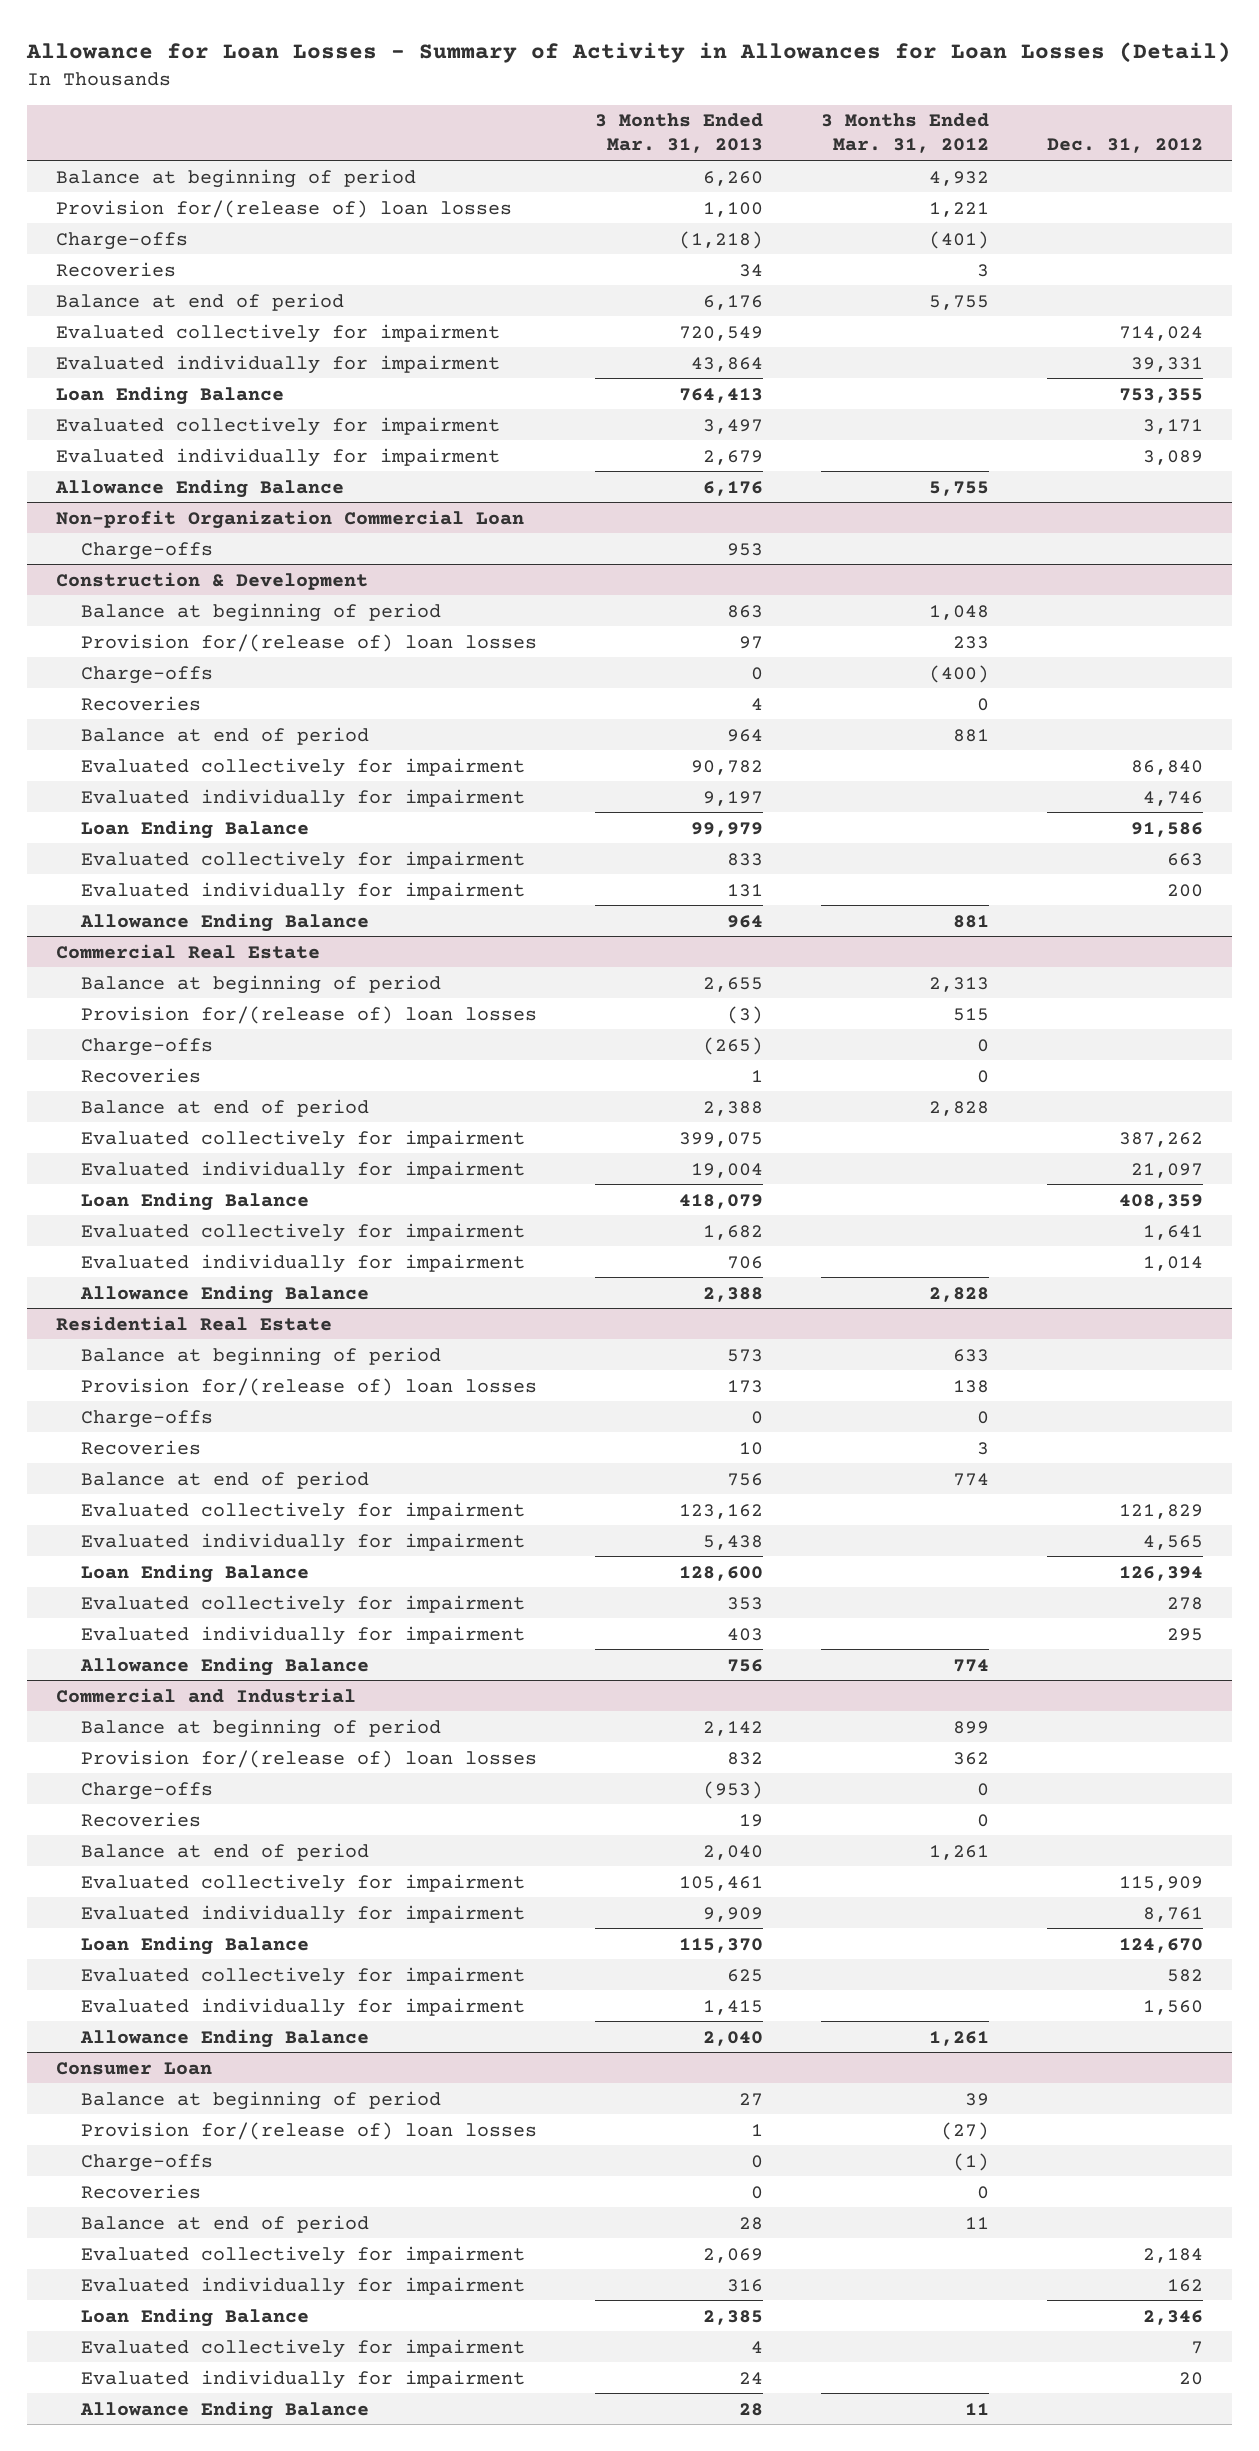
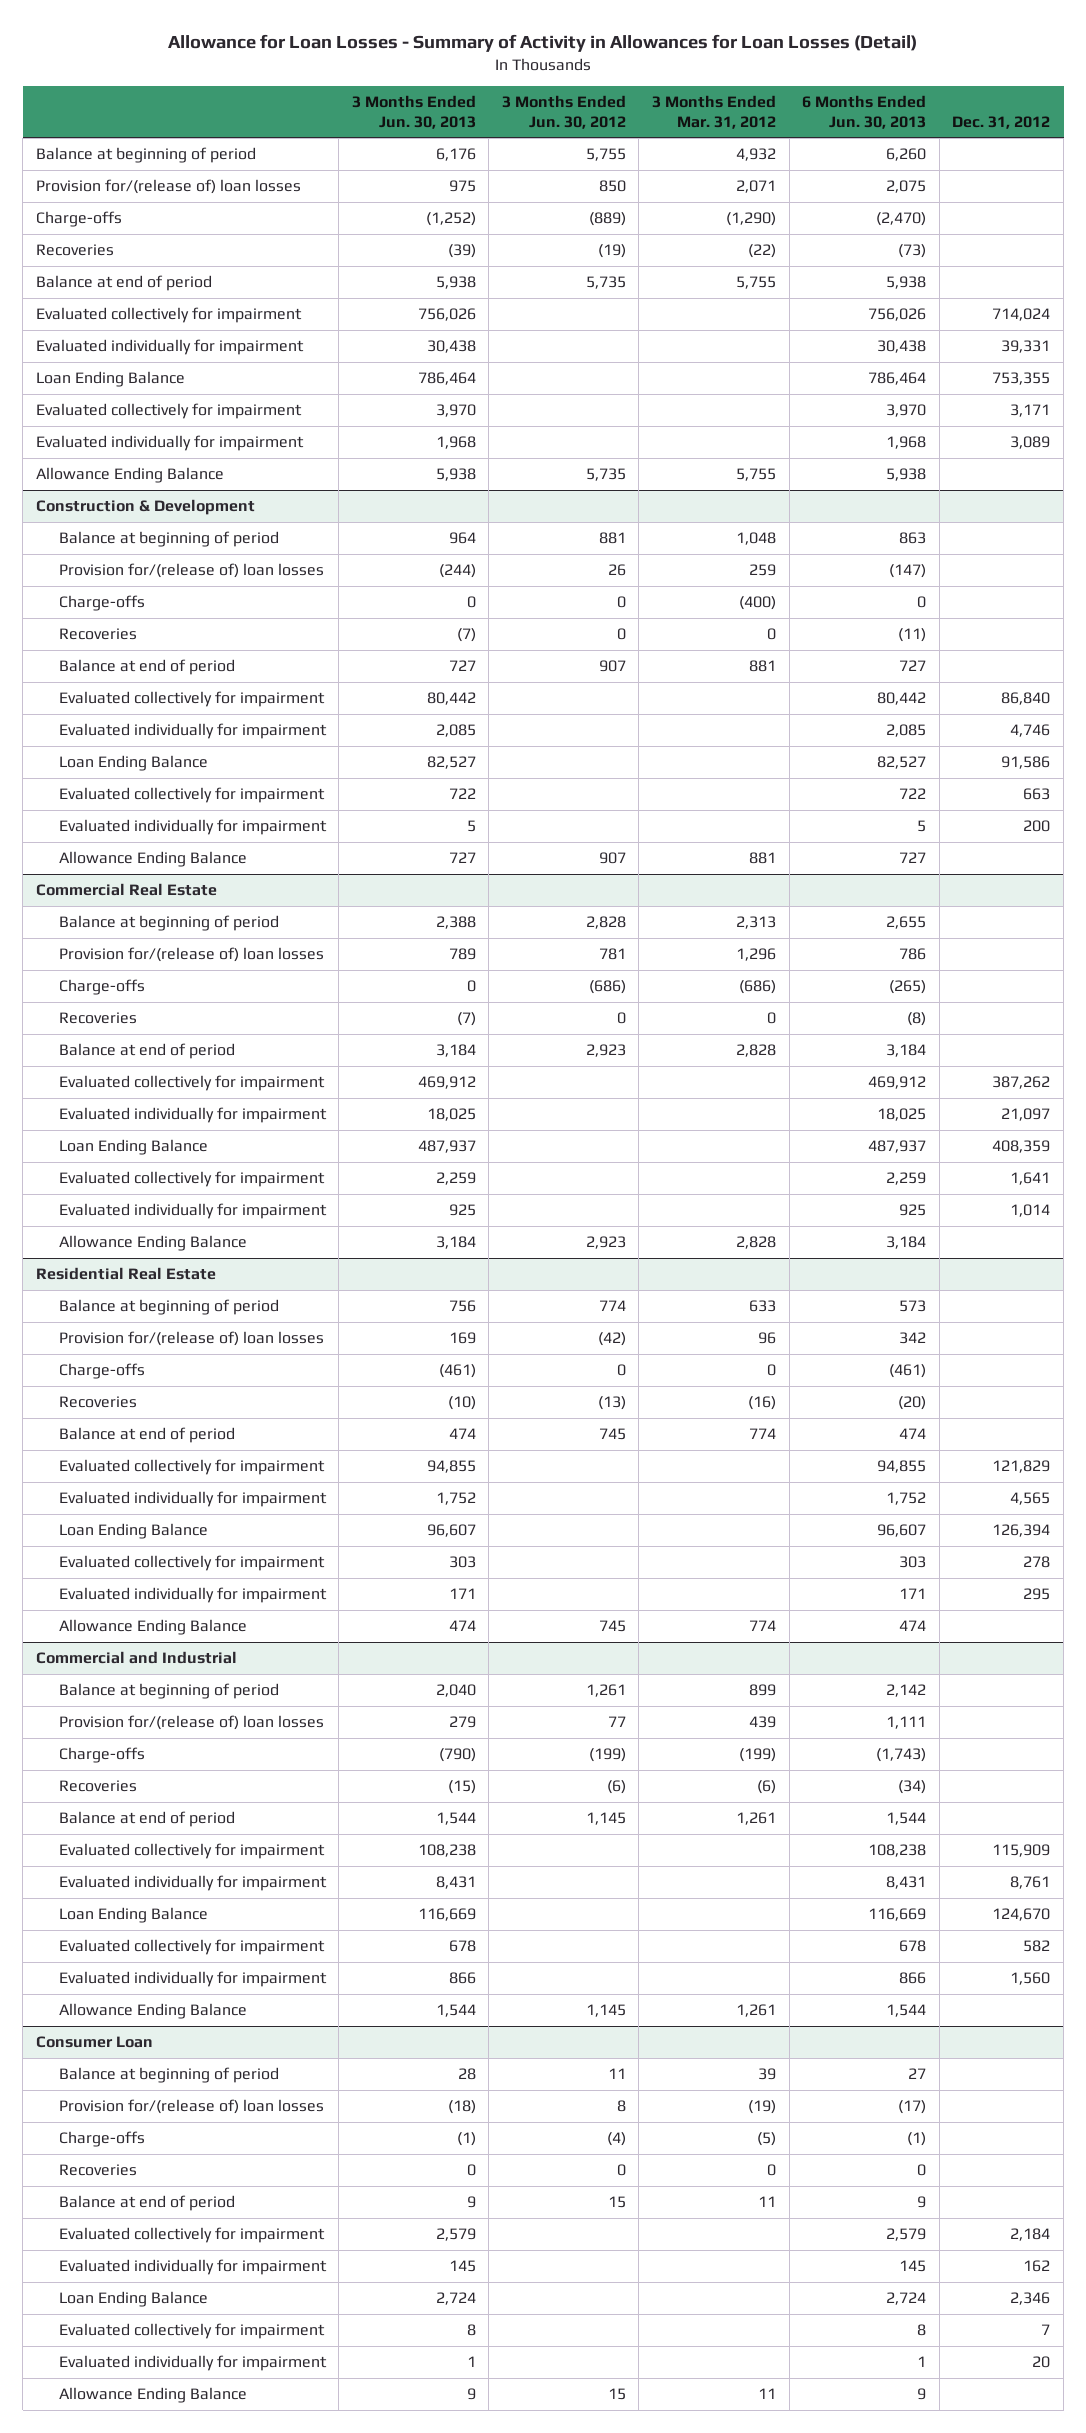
[594,113,763,154] 3 Months Ended Mar. 31, 2013 -> none
none -> [351,95,476,129] 3 Months Ended Jun. 30, 2013
none -> [501,95,626,129] 3 Months Ended Jun. 30, 2012
none -> [802,95,927,129] 6 Months Ended Jun. 30, 2013
[928,201,989,217] 1,221 -> [736,180,777,194] 2,071
[928,230,989,249] (401) -> [726,212,777,227] (1,290)
[976,263,989,277] 3 -> [748,244,777,259] (22)
[55,509,524,529] Non-profit Organization Commercial Loan -> none
[80,541,213,560] Charge-offs -> none
[952,635,989,649] 233 -> [749,564,777,577] 259
[952,1007,989,1021] 515 -> [736,948,777,962] 1,296
[976,1038,989,1052] 0 -> [739,980,777,995] (686)
[952,1379,989,1393] 138 -> [758,1332,777,1345] 96
[976,1441,989,1455] 3 -> [748,1396,777,1411] (16)
[952,1751,989,1765] 362 -> [749,1716,777,1729] 439
[976,1782,989,1796] 0 -> [739,1748,777,1763] (199)
[976,1813,989,1827] 0 -> [757,1780,777,1795] (6)
[940,2121,989,2140] (27) -> [748,2100,777,2115] (19)
[952,2152,989,2171] (1) -> [757,2132,777,2147] (5)

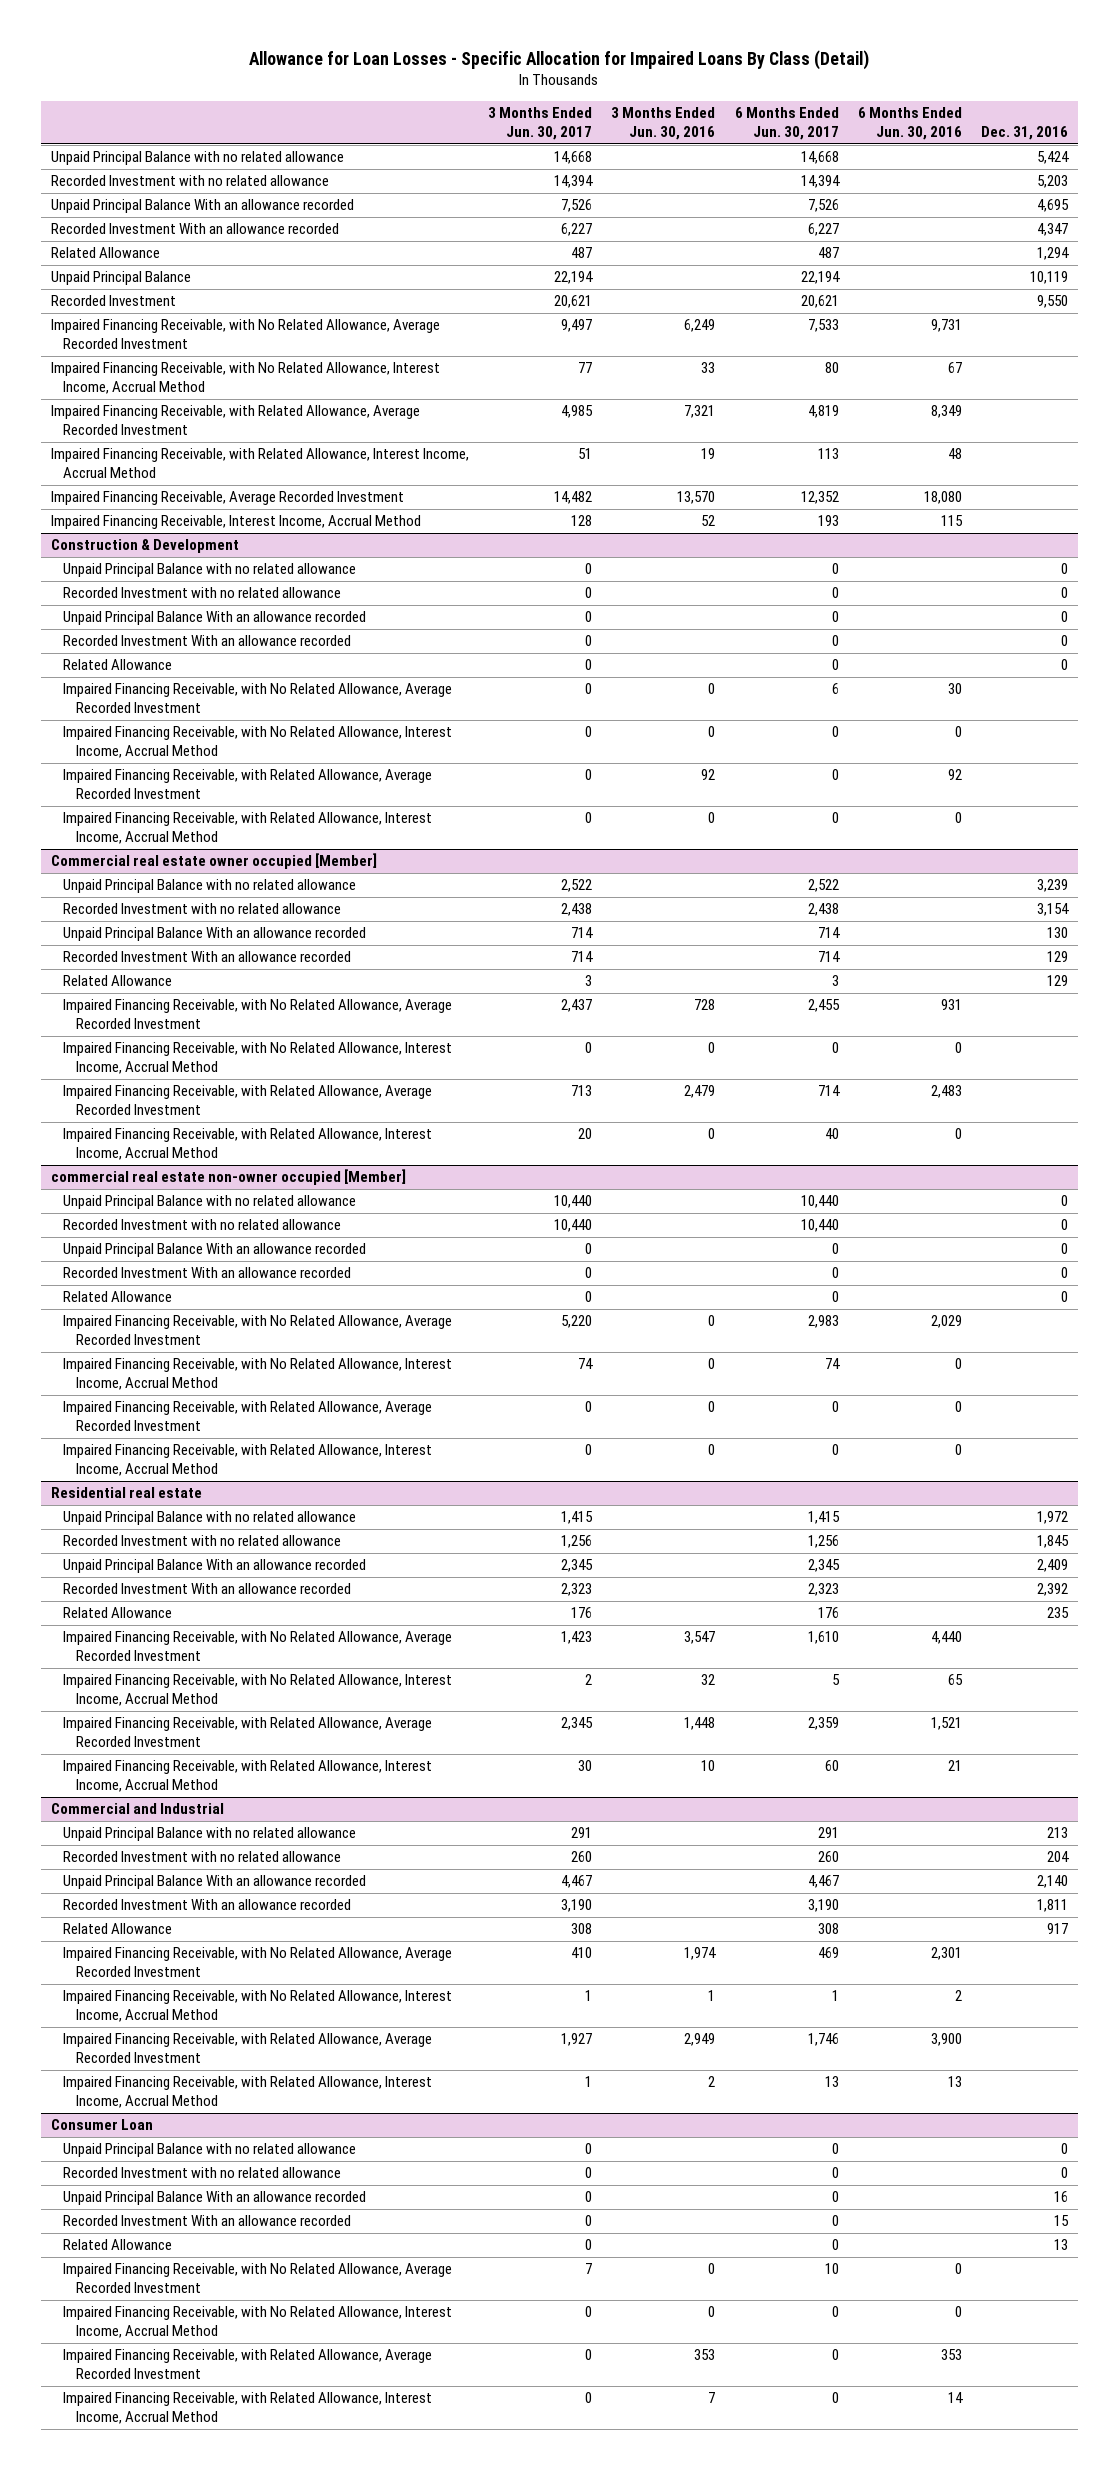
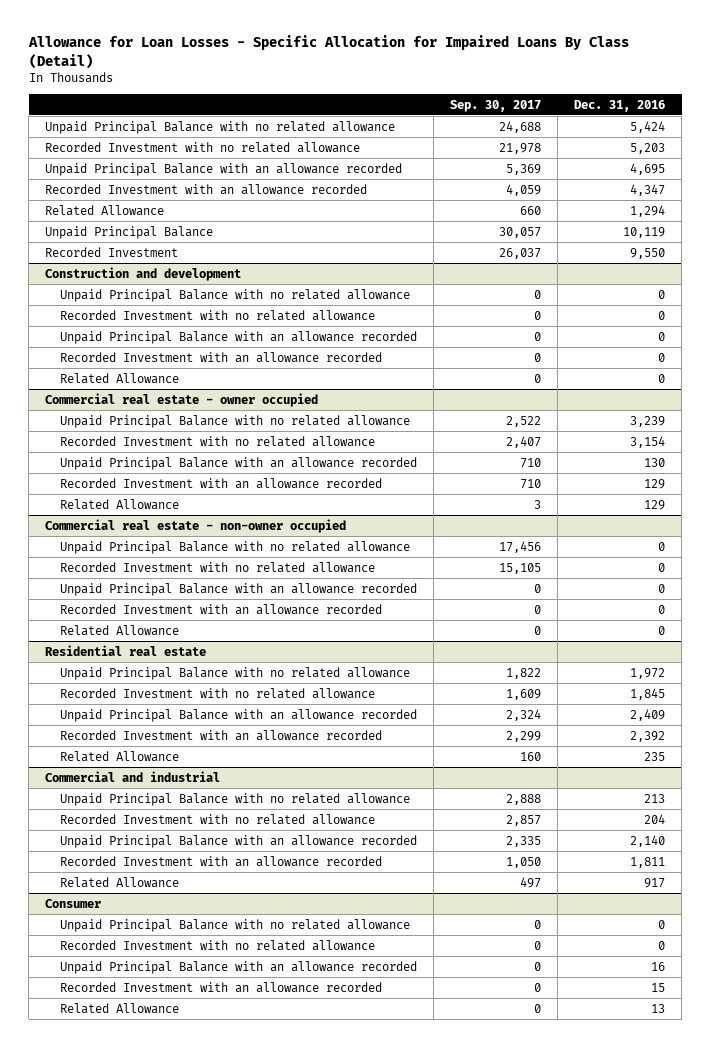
[488,106,593,140] 3 Months Ended Jun. 30, 2017 -> none
[611,106,716,140] 3 Months Ended Jun. 30, 2016 -> none
[734,106,839,140] 6 Months Ended Jun. 30, 2017 -> none
[857,106,962,140] 6 Months Ended Jun. 30, 2016 -> none
none -> [450,99,542,112] Sep. 30, 2017
[50,199,354,214] Unpaid Principal Balance With an allowance recorded -> [45,162,403,176] Unpaid Principal Balance with an allowance recorded
[50,223,339,235] Recorded Investment With an allowance recorded -> [45,183,368,195] Recorded Investment with an allowance recorded
[50,319,440,350] Impaired Financing Receivable, with No Related Allowance, Average Recorded Investment -> none
[50,362,440,395] Impaired Financing Receivable, with No Related Allowance, Interest Income, Accrual Method -> none
[50,405,420,436] Impaired Financing Receivable, with Related Allowance, Average Recorded Investment -> none
[50,448,469,479] Impaired Financing Receivable, with Related Allowance, Interest Income, Accrual Method -> none
[50,491,404,506] Impaired Financing Receivable, Average Recorded Investment -> none
[50,515,421,530] Impaired Financing Receivable, Interest Income, Accrual Method -> none
[50,539,239,554] Construction & Development -> [45,266,242,281] Construction and development
[63,611,367,626] Unpaid Principal Balance With an allowance recorded -> [60,330,418,344] Unpaid Principal Balance with an allowance recorded
[63,635,352,647] Recorded Investment With an allowance recorded -> [60,351,383,363] Recorded Investment with an allowance recorded
[63,683,453,714] Impaired Financing Receivable, with No Related Allowance, Average Recorded Investment -> none
[63,726,453,759] Impaired Financing Receivable, with No Related Allowance, Interest Income, Accrual Method -> none
[63,769,433,800] Impaired Financing Receivable, with Related Allowance, Average Recorded Investment -> none
[63,812,433,845] Impaired Financing Receivable, with Related Allowance, Interest Income, Accrual Method -> none
[50,853,377,870] Commercial real estate owner occupied [Member] -> [45,392,319,407] Commercial real estate - owner occupied
[63,927,367,942] Unpaid Principal Balance With an allowance recorded -> [60,456,418,470] Unpaid Principal Balance with an allowance recorded
[63,951,352,963] Recorded Investment With an allowance recorded -> [60,477,383,489] Recorded Investment with an allowance recorded
[63,999,453,1030] Impaired Financing Receivable, with No Related Allowance, Average Recorded Investment -> none
[63,1042,453,1075] Impaired Financing Receivable, with No Related Allowance, Interest Income, Accrual Method -> none
[63,1085,433,1116] Impaired Financing Receivable, with Related Allowance, Average Recorded Investment -> none
[63,1128,433,1161] Impaired Financing Receivable, with Related Allowance, Interest Income, Accrual Method -> none
[50,1169,406,1186] commercial real estate non-owner occupied [Member] -> [45,518,347,533] Commercial real estate - non-owner occupied
[63,1243,367,1258] Unpaid Principal Balance With an allowance recorded -> [60,582,418,596] Unpaid Principal Balance with an allowance recorded
[63,1267,352,1279] Recorded Investment With an allowance recorded -> [60,603,383,615] Recorded Investment with an allowance recorded
[63,1315,453,1346] Impaired Financing Receivable, with No Related Allowance, Average Recorded Investment -> none
[63,1358,453,1391] Impaired Financing Receivable, with No Related Allowance, Interest Income, Accrual Method -> none
[63,1401,433,1432] Impaired Financing Receivable, with Related Allowance, Average Recorded Investment -> none
[63,1444,433,1477] Impaired Financing Receivable, with Related Allowance, Interest Income, Accrual Method -> none
[63,1559,367,1574] Unpaid Principal Balance With an allowance recorded -> [60,708,418,722] Unpaid Principal Balance with an allowance recorded
[63,1583,352,1595] Recorded Investment With an allowance recorded -> [60,729,383,741] Recorded Investment with an allowance recorded
[63,1631,453,1662] Impaired Financing Receivable, with No Related Allowance, Average Recorded Investment -> none
[63,1674,453,1707] Impaired Financing Receivable, with No Related Allowance, Interest Income, Accrual Method -> none
[63,1717,433,1748] Impaired Financing Receivable, with Related Allowance, Average Recorded Investment -> none
[63,1760,433,1793] Impaired Financing Receivable, with Related Allowance, Interest Income, Accrual Method -> none
[50,1803,224,1815] Commercial and Industrial -> [45,770,221,782] Commercial and industrial
[63,1875,367,1890] Unpaid Principal Balance With an allowance recorded -> [60,834,418,848] Unpaid Principal Balance with an allowance recorded
[63,1899,352,1911] Recorded Investment With an allowance recorded -> [60,855,383,867] Recorded Investment with an allowance recorded
[63,1947,453,1978] Impaired Financing Receivable, with No Related Allowance, Average Recorded Investment -> none
[63,1990,453,2023] Impaired Financing Receivable, with No Related Allowance, Interest Income, Accrual Method -> none
[63,2033,433,2064] Impaired Financing Receivable, with Related Allowance, Average Recorded Investment -> none
[63,2076,433,2109] Impaired Financing Receivable, with Related Allowance, Interest Income, Accrual Method -> none
[50,2119,153,2131] Consumer Loan -> [45,898,102,908] Consumer
[63,2191,367,2206] Unpaid Principal Balance With an allowance recorded -> [60,960,418,974] Unpaid Principal Balance with an allowance recorded
[63,2215,352,2227] Recorded Investment With an allowance recorded -> [60,981,383,993] Recorded Investment with an allowance recorded
[63,2263,453,2294] Impaired Financing Receivable, with No Related Allowance, Average Recorded Investment -> none
[63,2306,453,2339] Impaired Financing Receivable, with No Related Allowance, Interest Income, Accrual Method -> none
[63,2349,433,2380] Impaired Financing Receivable, with Related Allowance, Average Recorded Investment -> none
[63,2392,433,2425] Impaired Financing Receivable, with Related Allowance, Interest Income, Accrual Method -> none

